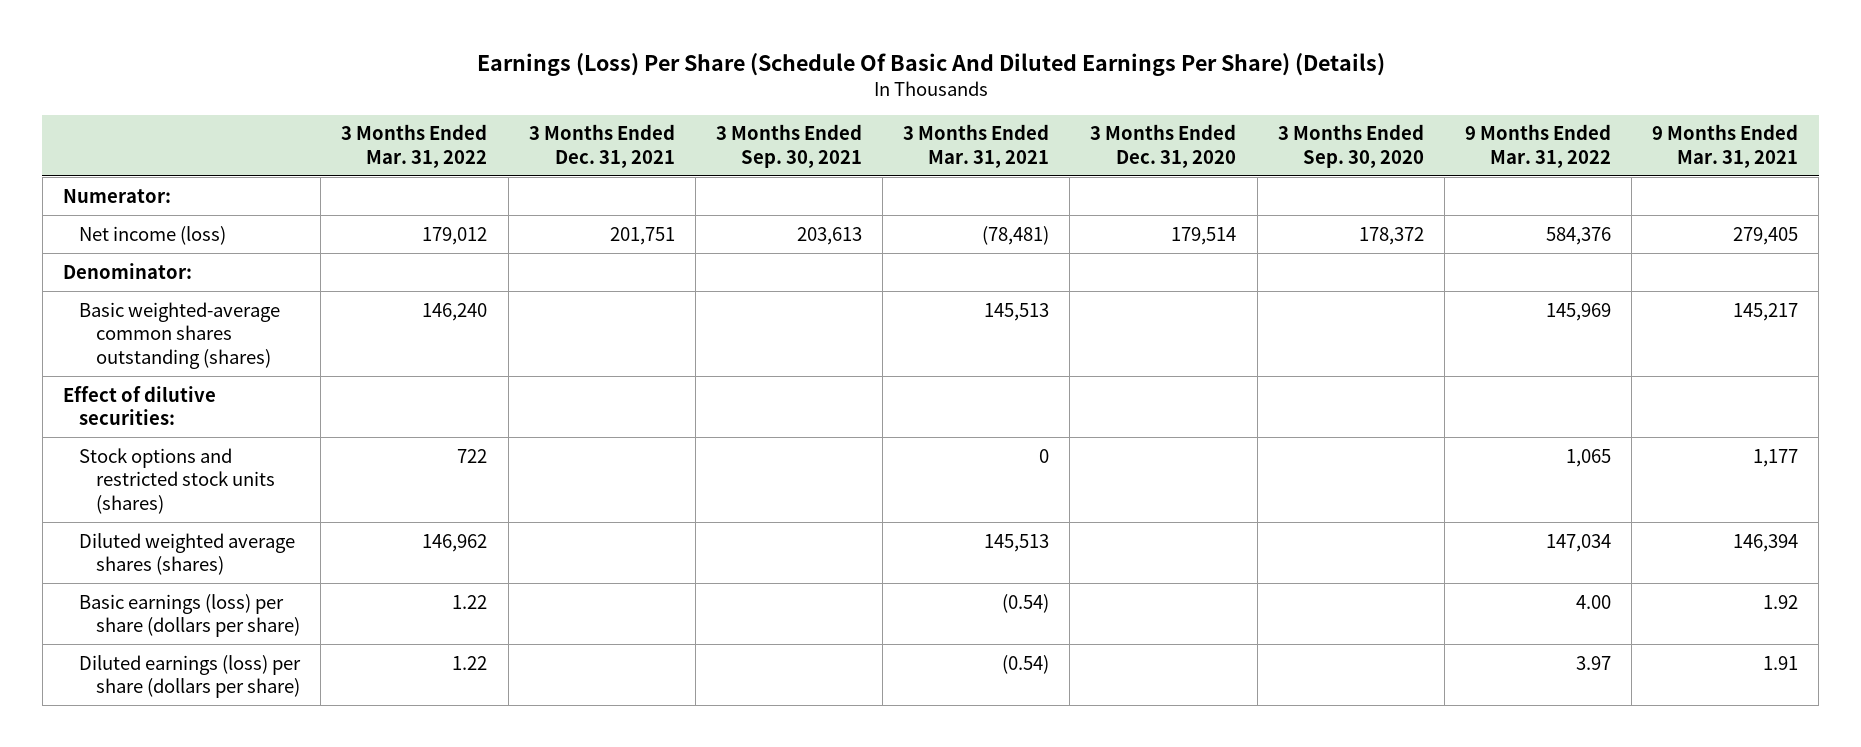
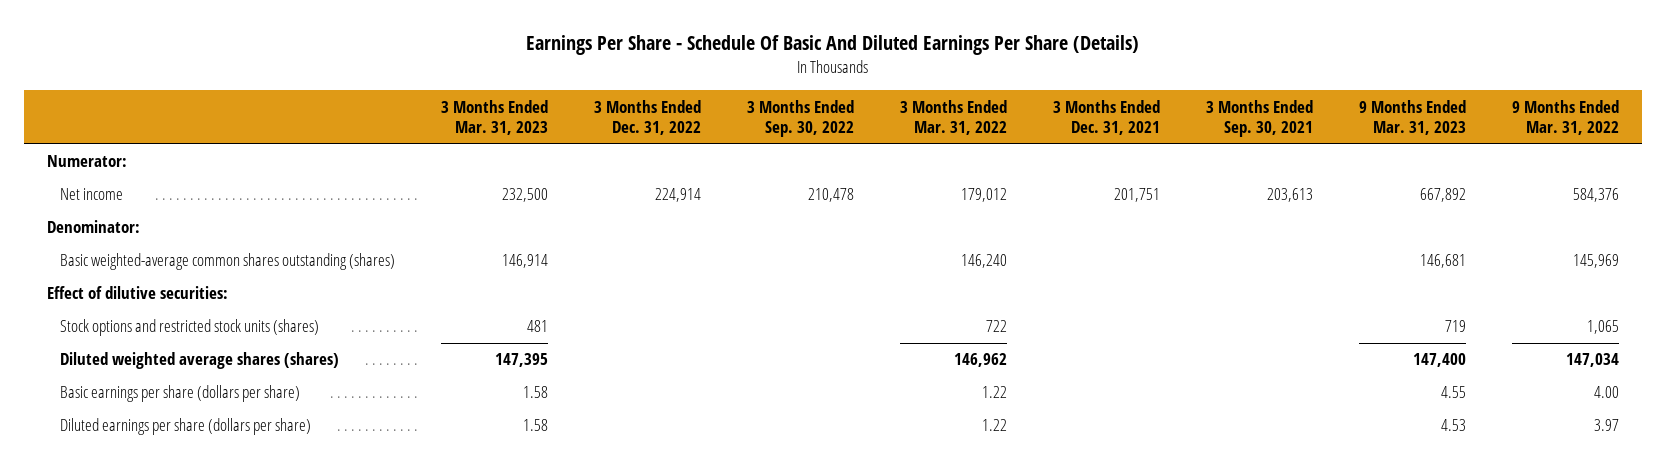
[476,53,1385,77] Earnings (Loss) Per Share (Schedule Of Basic And Diluted Earnings Per Share) (Details) -> [525,35,1139,56] Earnings Per Share - Schedule Of Basic And Diluted Earnings Per Share (Details)
[903,124,1050,168] 3 Months Ended Mar. 31, 2021 -> none
[1090,124,1237,168] 3 Months Ended Dec. 31, 2020 -> none
[1277,124,1424,168] 3 Months Ended Sep. 30, 2020 -> none
[1652,124,1799,168] 9 Months Ended Mar. 31, 2021 -> none
none -> [440,99,548,136] 3 Months Ended Mar. 31, 2023
none -> [593,99,701,136] 3 Months Ended Dec. 31, 2022
none -> [746,99,854,138] 3 Months Ended Sep. 30, 2022
none -> [1358,99,1466,136] 9 Months Ended Mar. 31, 2023
[79,225,227,245] Net income (loss) -> [59,188,123,201] Net income
[79,593,300,638] Basic earnings (loss) per share (dollars per share) -> [59,385,300,403] Basic earnings per share (dollars per share)
[79,654,302,699] Diluted earnings (loss) per share (dollars per share) -> [59,418,311,436] Diluted earnings per share (dollars per share)

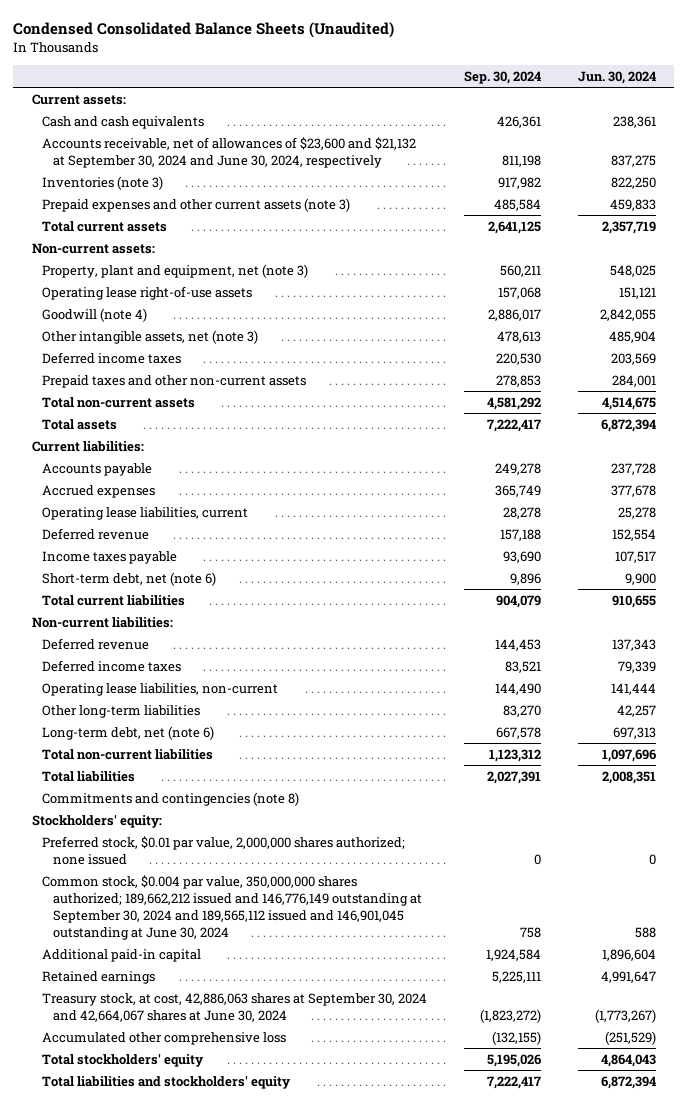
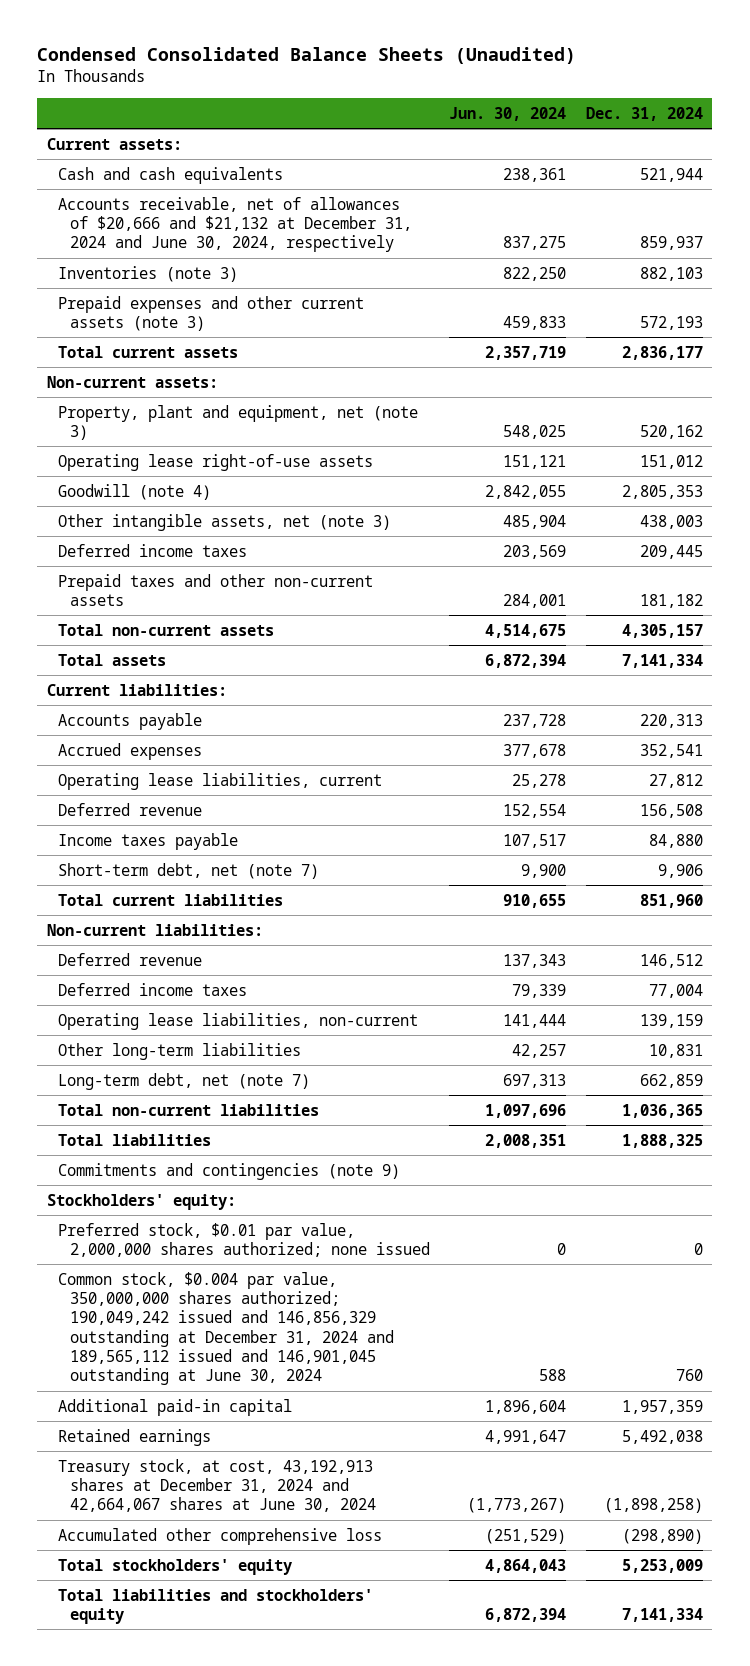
[463,70,541,84] Sep. 30, 2024 -> none
none -> [585,106,703,121] Dec. 31, 2024
[42,136,417,168] Accounts receivable, net of allowances of $23,600 and $21,132 at September 30, 2024 and June 30, 2024, respectively -> [58,196,412,253] Accounts receivable, net of allowances of $20,666 and $21,132 at December 31, 2024 and June 30, 2024, respectively
[42,571,217,586] Short-term debt, net (note 6) -> [58,862,320,879] Short-term debt, net (note 7)
[42,725,215,740] Long-term debt, net (note 6) -> [58,1072,311,1090] Long-term debt, net (note 7)
[42,791,300,806] Commitments and contingencies (note 8) -> [58,1162,401,1180] Commitments and contingencies (note 9)
[42,874,422,941] Common stock, $0.004 par value, 350,000,000 shares authorized; 189,662,212 issued and 146,776,149 outstanding at September 30, 2024 and 189,565,112 issued and 146,901,045 outstanding at June 30, 2024 -> [58,1271,394,1386] Common stock, $0.004 par value, 350,000,000 shares authorized; 190,049,242 issued and 146,856,329 outstanding at December 31, 2024 and 189,565,112 issued and 146,901,045 outstanding at June 30, 2024
[42,992,428,1022] Treasury stock, at cost, 42,886,063 shares at September 30, 2024 and 42,664,067 shares at June 30, 2024 -> [58,1458,376,1513] Treasury stock, at cost, 43,192,913 shares at December 31, 2024 and 42,664,067 shares at June 30, 2024

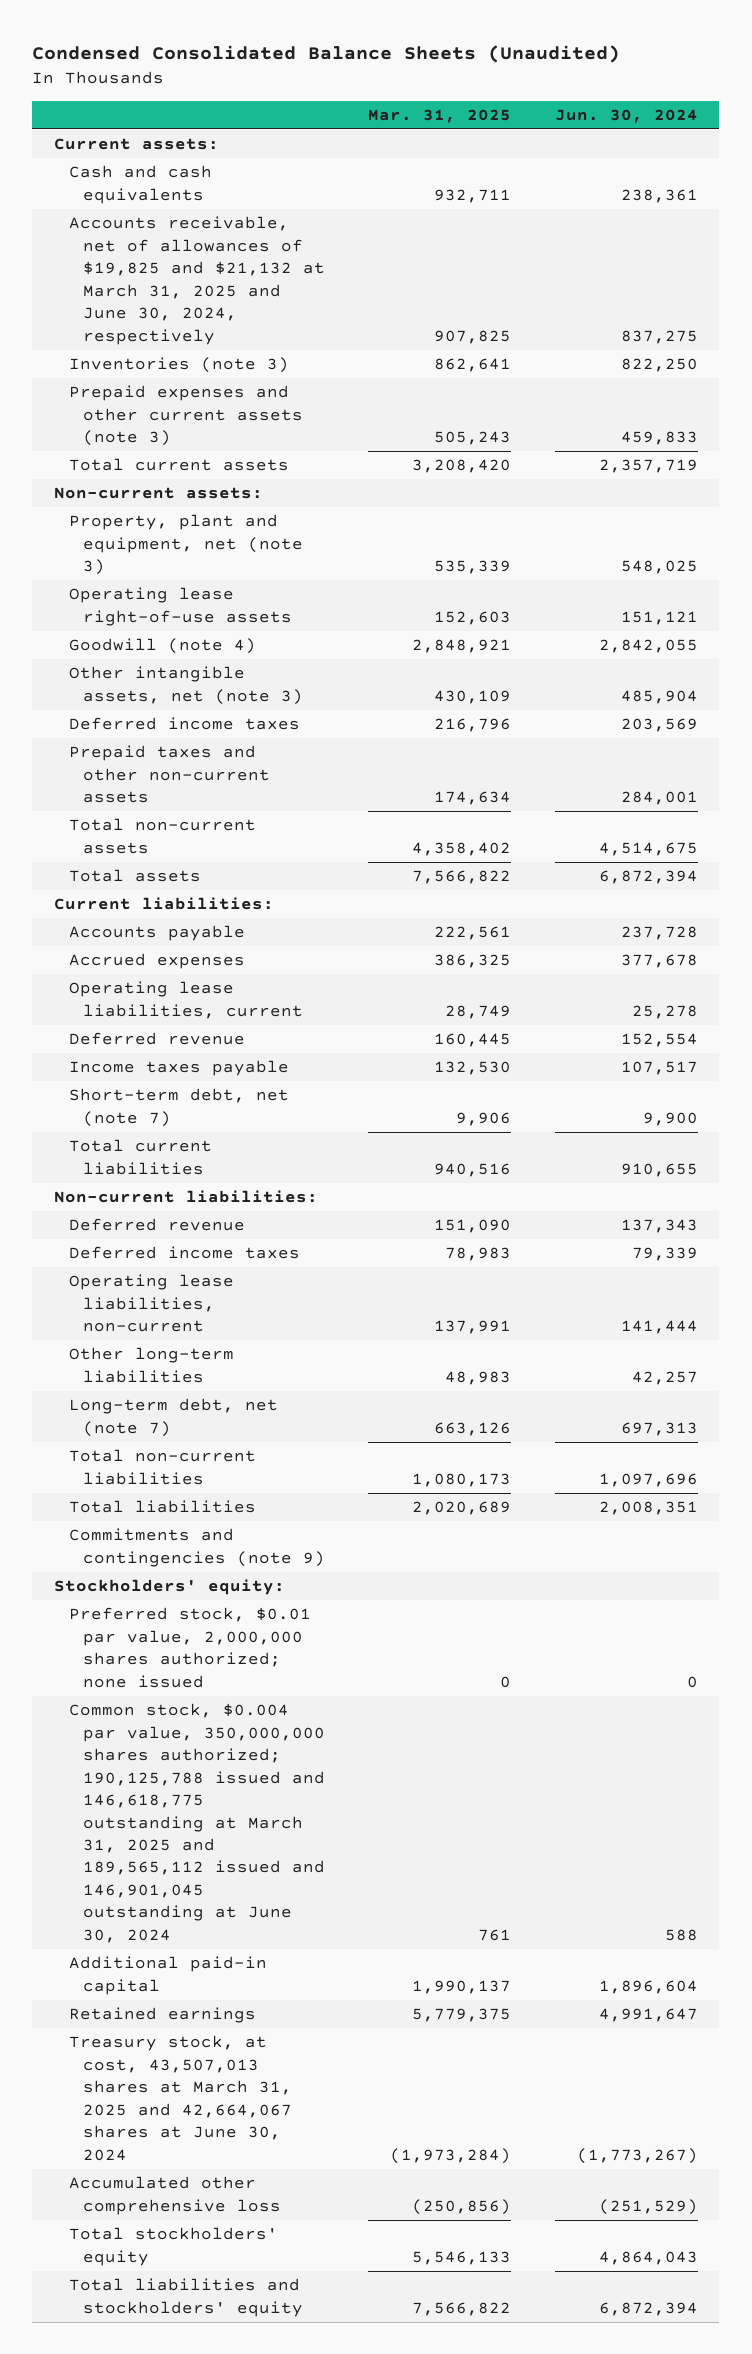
[585,106,703,121] Dec. 31, 2024 -> none
none -> [368,108,512,123] Mar. 31, 2025
[58,196,412,253] Accounts receivable, net of allowances of $20,666 and $21,132 at December 31, 2024 and June 30, 2024, respectively -> [68,216,326,345] Accounts receivable, net of allowances of $19,825 and $21,132 at March 31, 2025 and June 30, 2024, respectively
[58,1271,394,1386] Common stock, $0.004 par value, 350,000,000 shares authorized; 190,049,242 issued and 146,856,329 outstanding at December 31, 2024 and 189,565,112 issued and 146,901,045 outstanding at June 30, 2024 -> [68,1703,326,1943] Common stock, $0.004 par value, 350,000,000 shares authorized; 190,125,788 issued and 146,618,775 outstanding at March 31, 2025 and 189,565,112 issued and 146,901,045 outstanding at June 30, 2024
[58,1458,376,1513] Treasury stock, at cost, 43,192,913 shares at December 31, 2024 and 42,664,067 shares at June 30, 2024 -> [68,2035,293,2161] Treasury stock, at cost, 43,507,013 shares at March 31, 2025 and 42,664,067 shares at June 30, 2024

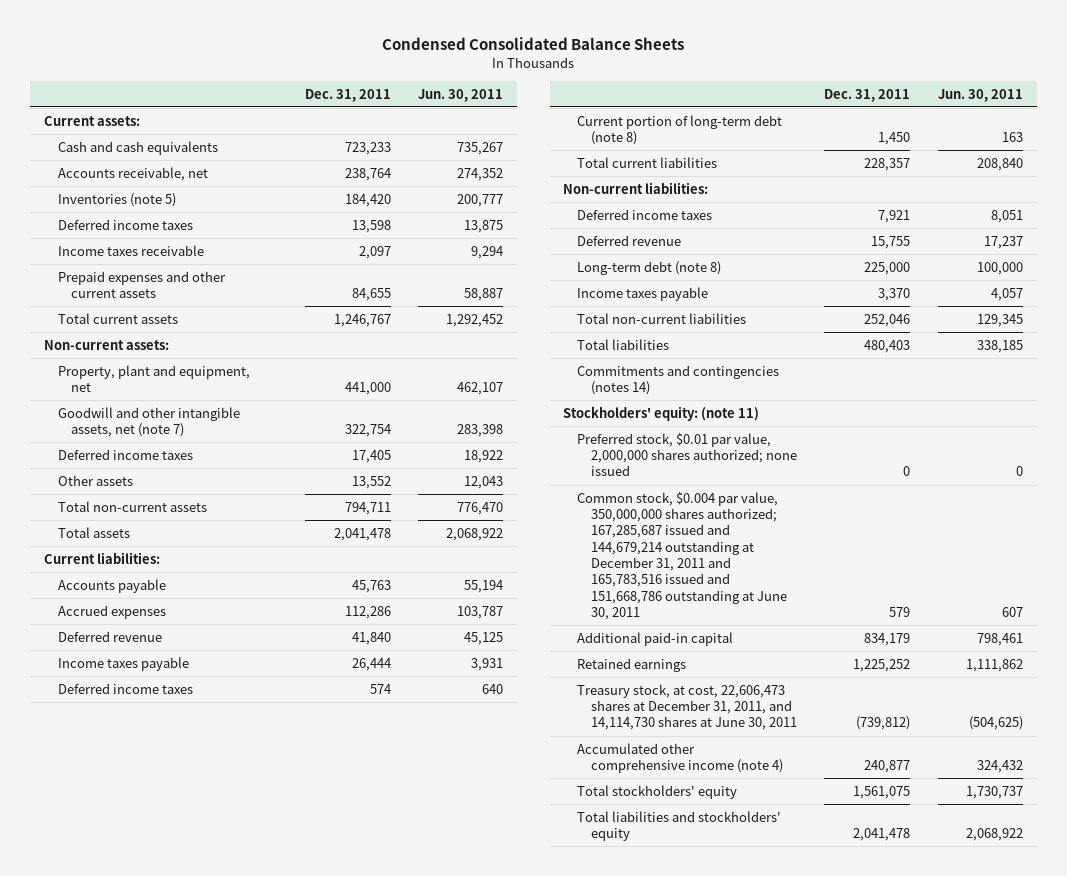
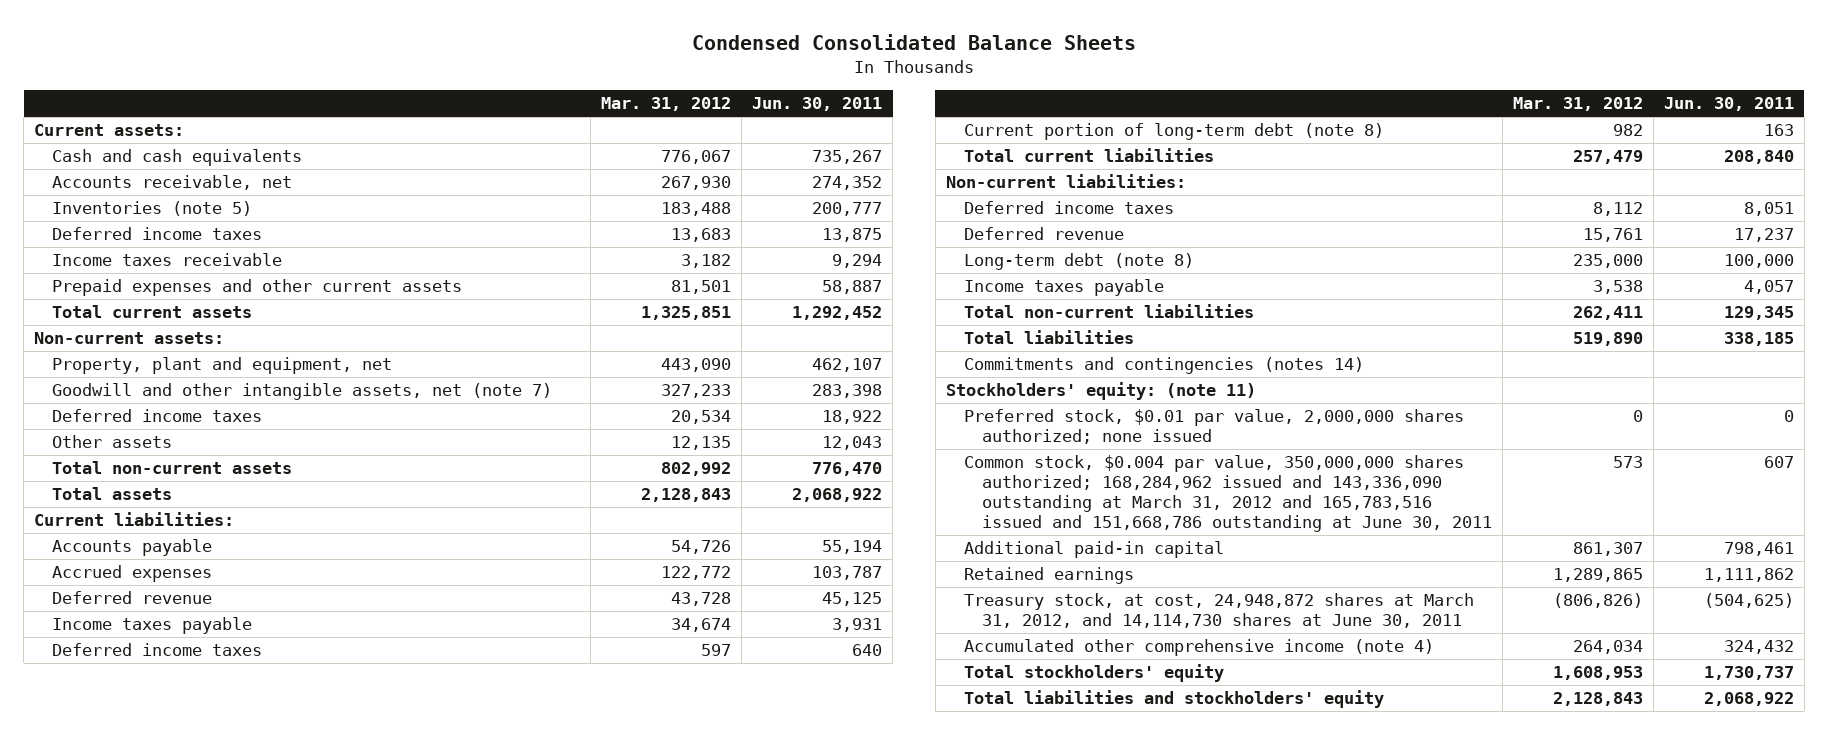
[304,88,391,102] Dec. 31, 2011 -> none
none -> [601,97,732,112] Mar. 31, 2012
[577,491,787,620] Common stock, $0.004 par value, 350,000,000 shares authorized; 167,285,687 issued and 144,679,214 outstanding at December 31, 2011 and 165,783,516 issued and 151,668,786 outstanding at June 30, 2011 -> [963,455,1492,533] Common stock, $0.004 par value, 350,000,000 shares authorized; 168,284,962 issued and 143,336,090 outstanding at March 31, 2012 and 165,783,516 issued and 151,668,786 outstanding at June 30, 2011
[577,683,797,731] Treasury stock, at cost, 22,606,473 shares at December 31, 2011, and 14,114,730 shares at June 30, 2011 -> [963,593,1474,629] Treasury stock, at cost, 24,948,872 shares at March 31, 2012, and 14,114,730 shares at June 30, 2011

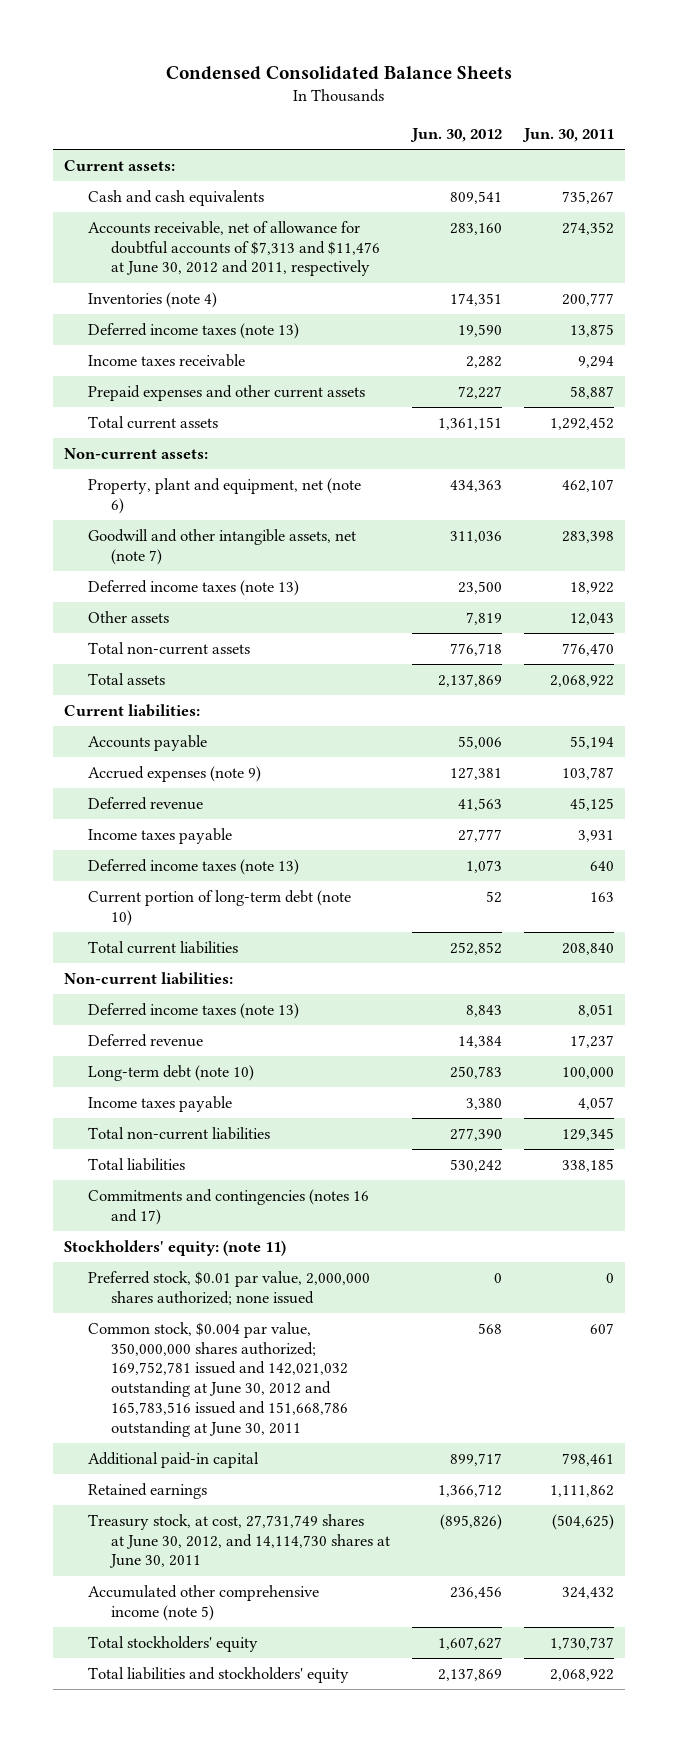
[601,97,732,112] Mar. 31, 2012 -> none
none -> [409,127,502,142] Jun. 30, 2012
[52,175,293,191] Accounts receivable, net -> [87,220,381,277] Accounts receivable, net of allowance for doubtful accounts of $7,313 and $11,476 at June 30, 2012 and 2011, respectively
[52,201,253,217] Inventories (note 5) -> [87,291,217,308] Inventories (note 4)
[52,227,263,241] Deferred income taxes -> [87,322,299,339] Deferred income taxes (note 13)
[52,357,393,375] Property, plant and equipment, net -> [87,477,361,514] Property, plant and equipment, net (note 6)
[52,409,263,423] Deferred income taxes -> [87,579,299,596] Deferred income taxes (note 13)
[52,565,213,583] Accrued expenses -> [87,765,261,782] Accrued expenses (note 9)
[52,643,263,657] Deferred income taxes -> [87,858,299,875] Deferred income taxes (note 13)
[963,123,1384,141] Current portion of long-term debt (note 8) -> [87,889,351,926] Current portion of long-term debt (note 10)
[963,201,1174,215] Deferred income taxes -> [87,1002,299,1019] Deferred income taxes (note 13)
[963,253,1194,271] Long-term debt (note 8) -> [87,1064,254,1081] Long-term debt (note 10)
[963,357,1364,375] Commitments and contingencies (notes 14) -> [87,1188,369,1225] Commitments and contingencies (notes 16 and 17)
[963,455,1492,533] Common stock, $0.004 par value, 350,000,000 shares authorized; 168,284,962 issued and 143,336,090 outstanding at March 31, 2012 and 165,783,516 issued and 151,668,786 outstanding at June 30, 2011 -> [87,1321,349,1437] Common stock, $0.004 par value, 350,000,000 shares authorized; 169,752,781 issued and 142,021,032 outstanding at June 30, 2012 and 165,783,516 issued and 151,668,786 outstanding at June 30, 2011
[963,593,1474,629] Treasury stock, at cost, 24,948,872 shares at March 31, 2012, and 14,114,730 shares at June 30, 2011 -> [87,1513,391,1569] Treasury stock, at cost, 27,731,749 shares at June 30, 2012, and 14,114,730 shares at June 30, 2011
[963,639,1434,657] Accumulated other comprehensive income (note 4) -> [87,1584,319,1621] Accumulated other comprehensive income (note 5)

